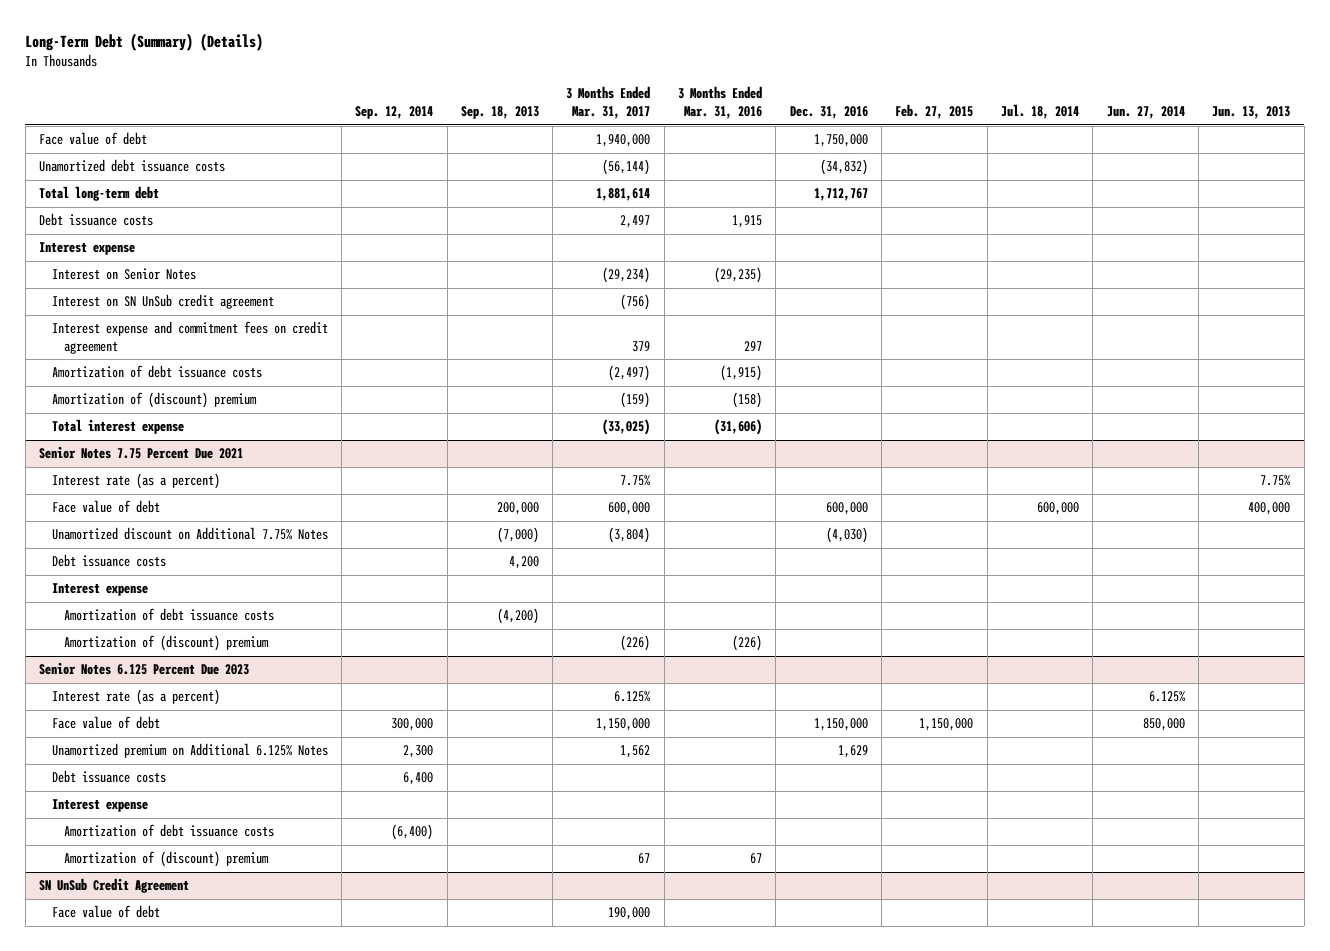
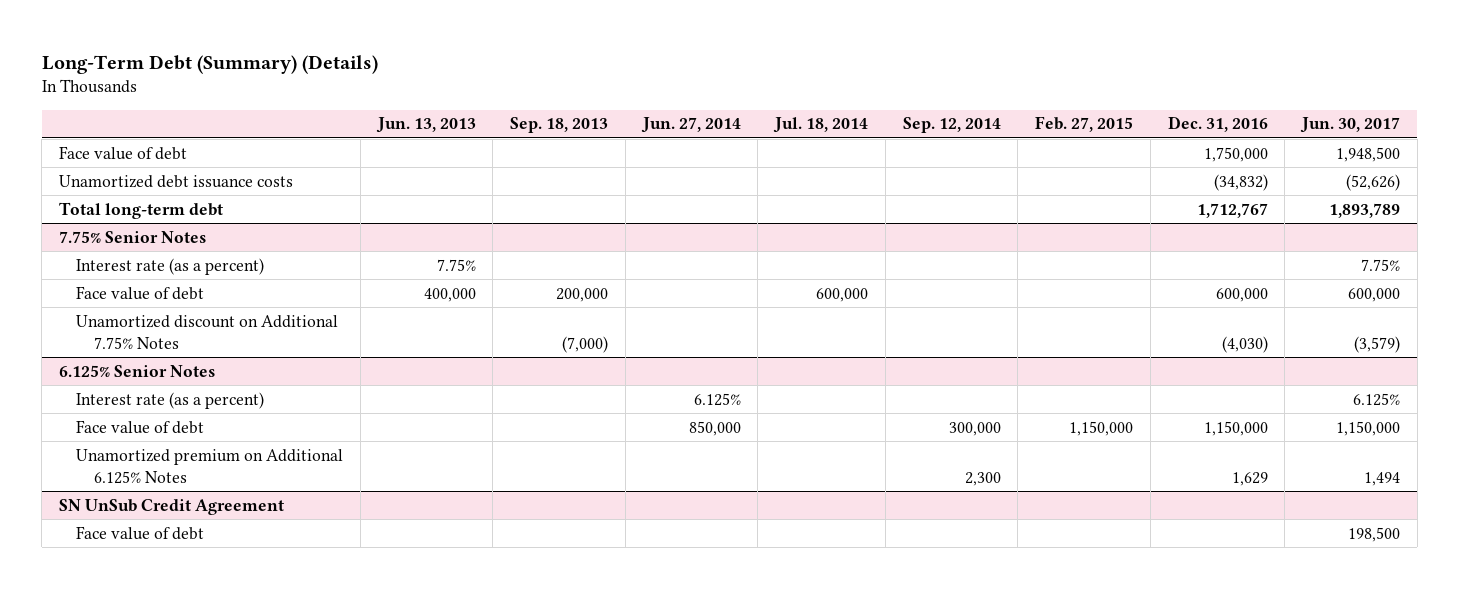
[566,86,651,119] 3 Months Ended Mar. 31, 2017 -> none
[678,86,763,119] 3 Months Ended Mar. 31, 2016 -> none
none -> [1300,117,1401,134] Jun. 30, 2017
[39,213,154,227] Debt issuance costs -> none
[39,242,136,256] Interest expense -> none
[51,268,196,281] Interest on Senior Notes -> none
[51,294,274,310] Interest on SN UnSub credit agreement -> none
[51,321,328,354] Interest expense and commitment fees on credit agreement -> none
[51,365,262,379] Amortization of debt issuance costs -> none
[51,392,257,409] Amortization of (discount) premium -> none
[51,419,184,435] Total interest expense -> none
[39,446,244,460] Senior Notes 7.75 Percent Due 2021 -> [58,230,206,243] 7.75% Senior Notes
[51,554,166,568] Debt issuance costs -> none
[51,583,148,597] Interest expense -> none
[63,608,274,622] Amortization of debt issuance costs -> none
[63,635,269,652] Amortization of (discount) premium -> none
[39,662,250,676] Senior Notes 6.125 Percent Due 2023 -> [58,364,215,377] 6.125% Senior Notes
[51,770,166,784] Debt issuance costs -> none
[51,799,148,813] Interest expense -> none
[63,824,274,838] Amortization of debt issuance costs -> none
[63,851,269,868] Amortization of (discount) premium -> none

